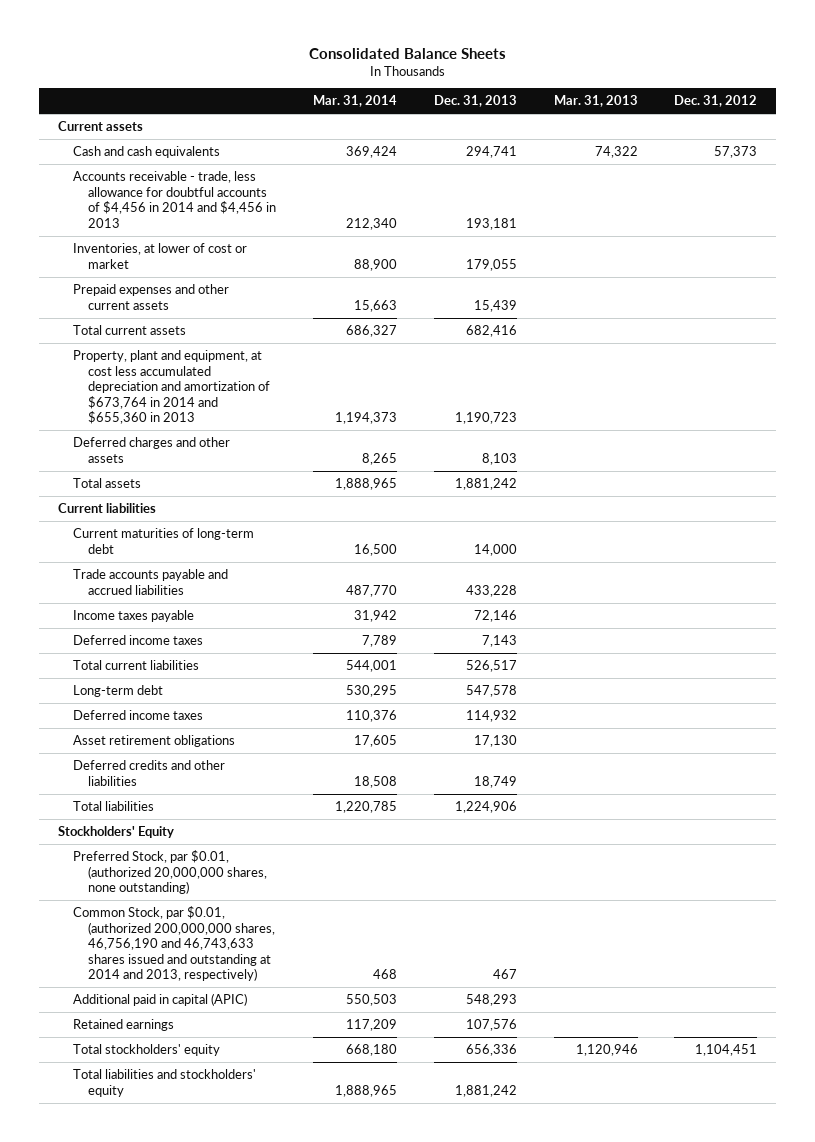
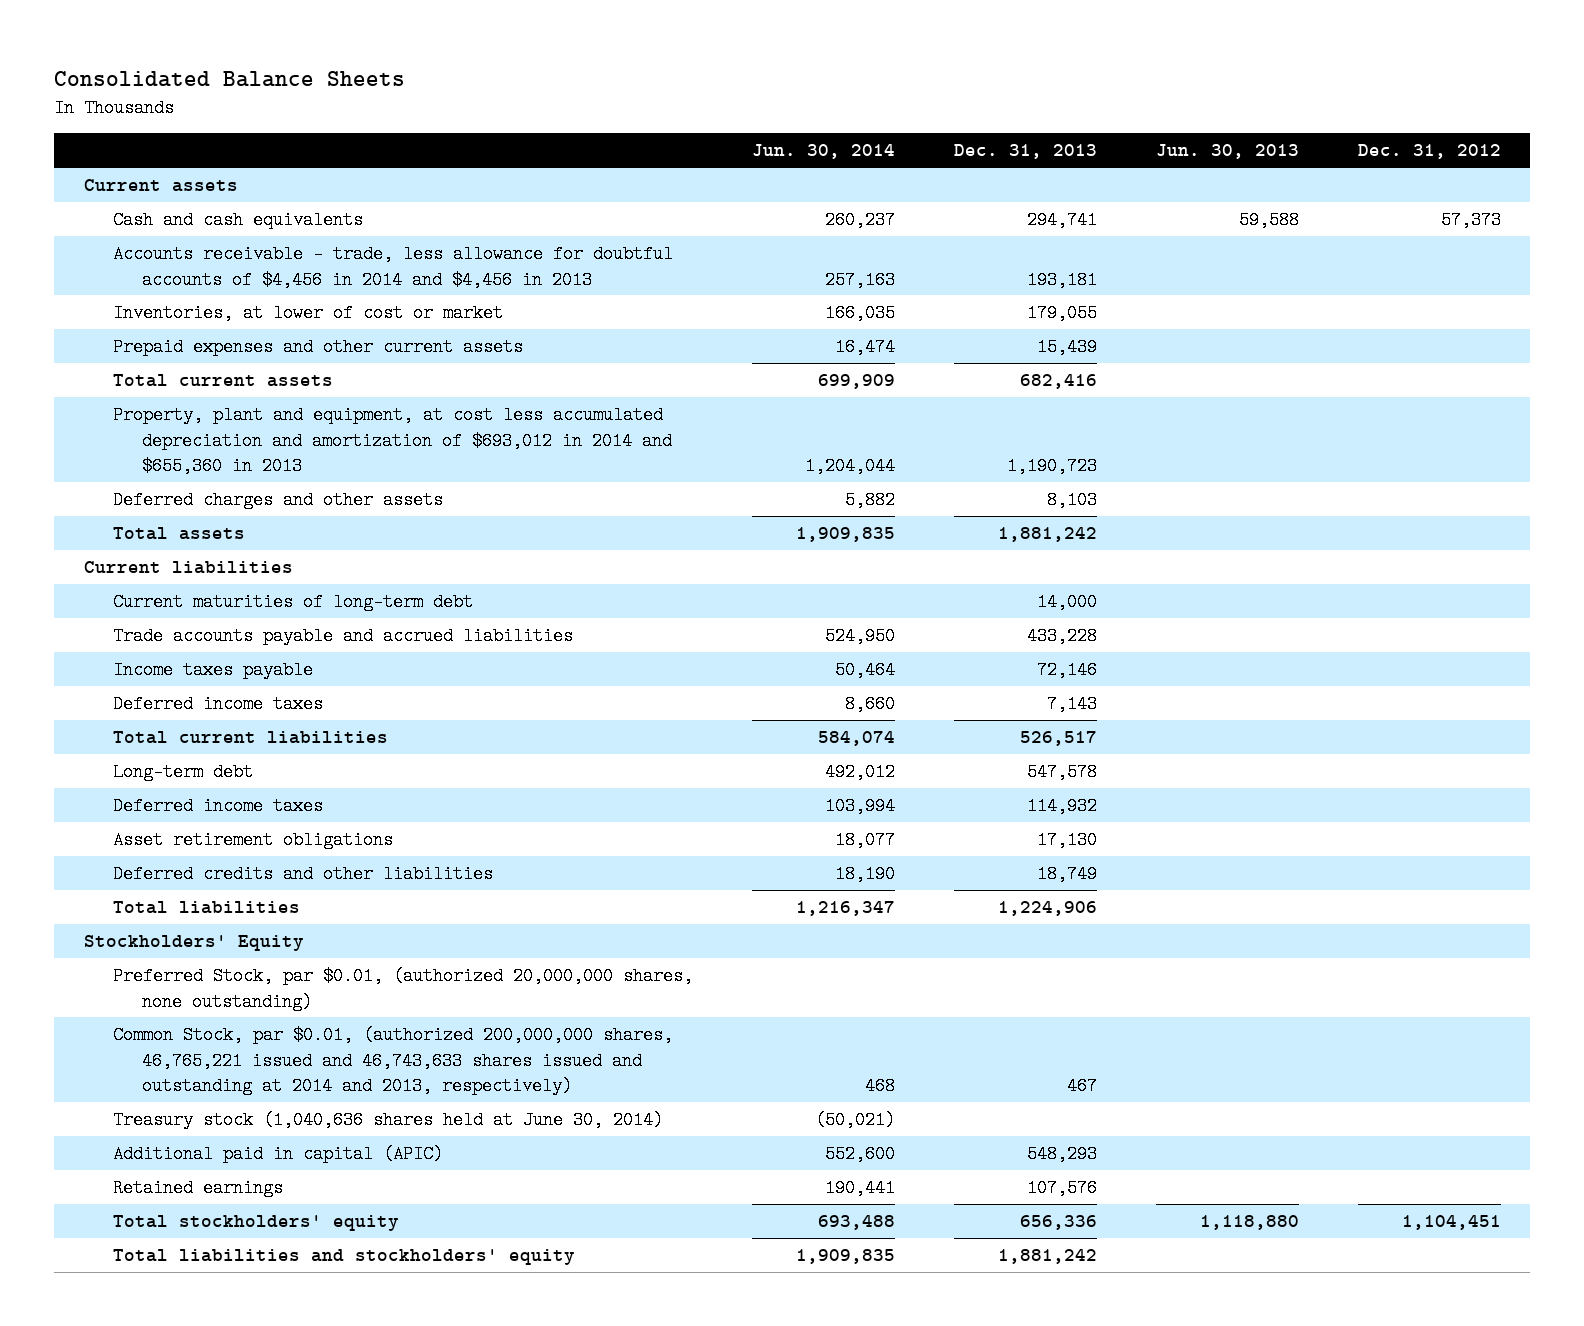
[313,94,398,107] Mar. 31, 2014 -> none
[553,94,638,107] Mar. 31, 2013 -> none
none -> [751,144,895,160] Jun. 30, 2014
none -> [1155,144,1299,160] Jun. 30, 2013
[73,350,271,425] Property, plant and equipment, at cost less accumulated depreciation and amortization of $673,764 in 2014 and $655,360 in 2013 -> [113,406,673,476] Property, plant and equipment, at cost less accumulated depreciation and amortization of $693,012 in 2014 and $655,360 in 2013
[73,906,276,982] Common Stock, par $0.01, (authorized 200,000,000 shares, 46,756,190 and 46,743,633 shares issued and outstanding at 2014 and 2013, respectively) -> [113,1026,674,1096] Common Stock, par $0.01, (authorized 200,000,000 shares, 46,765,221 issued and 46,743,633 shares issued and outstanding at 2014 and 2013, respectively)
none -> [113,1111,664,1130] Treasury stock (1,040,636 shares held at June 30, 2014)

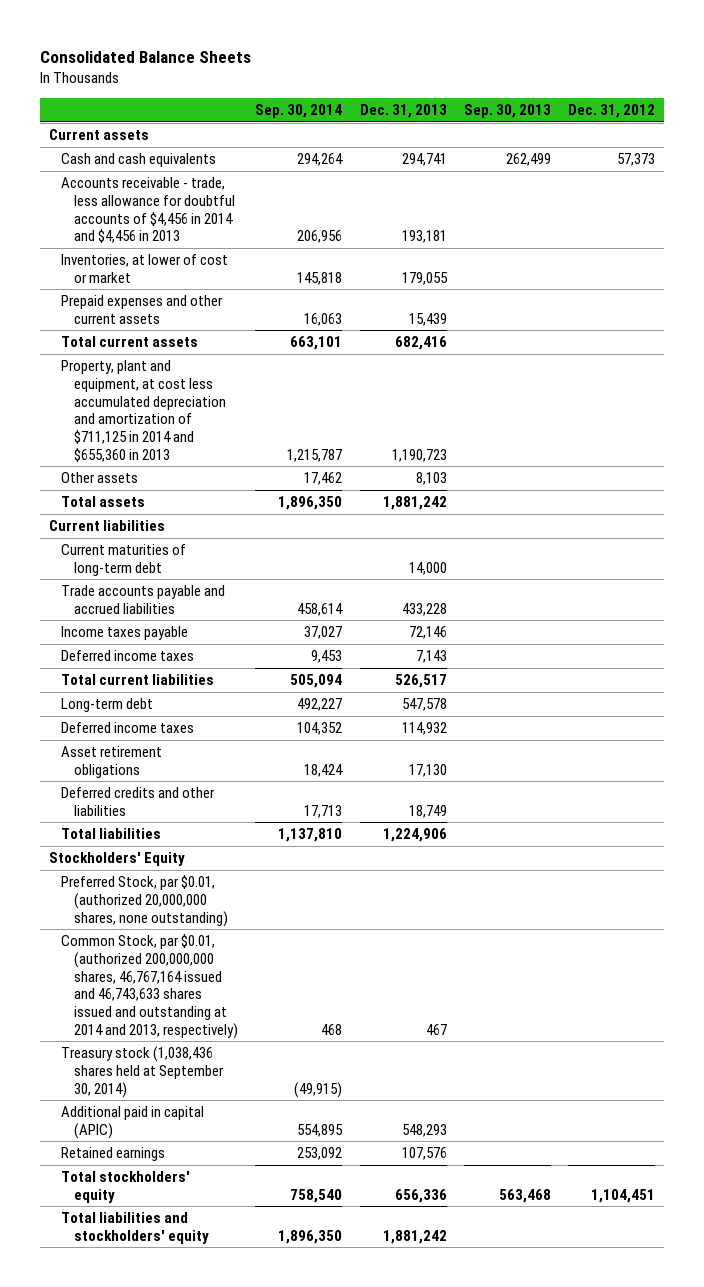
[751,144,895,160] Jun. 30, 2014 -> none
[1155,144,1299,160] Jun. 30, 2013 -> none
none -> [255,104,343,119] Sep. 30, 2014
none -> [464,104,552,119] Sep. 30, 2013
[113,406,673,476] Property, plant and equipment, at cost less accumulated depreciation and amortization of $693,012 in 2014 and $655,360 in 2013 -> [61,360,226,462] Property, plant and equipment, at cost less accumulated depreciation and amortization of $711,125 in 2014 and $655,360 in 2013
[113,491,444,510] Deferred charges and other assets -> [61,472,139,484] Other assets
[113,1026,674,1096] Common Stock, par $0.01, (authorized 200,000,000 shares, 46,765,221 issued and 46,743,633 shares issued and outstanding at 2014 and 2013, respectively) -> [61,934,238,1039] Common Stock, par $0.01, (authorized 200,000,000 shares, 46,767,164 issued and 46,743,633 shares issued and outstanding at 2014 and 2013, respectively)
[113,1111,664,1130] Treasury stock (1,040,636 shares held at June 30, 2014) -> [61,1046,224,1098] Treasury stock (1,038,436 shares held at September 30, 2014)

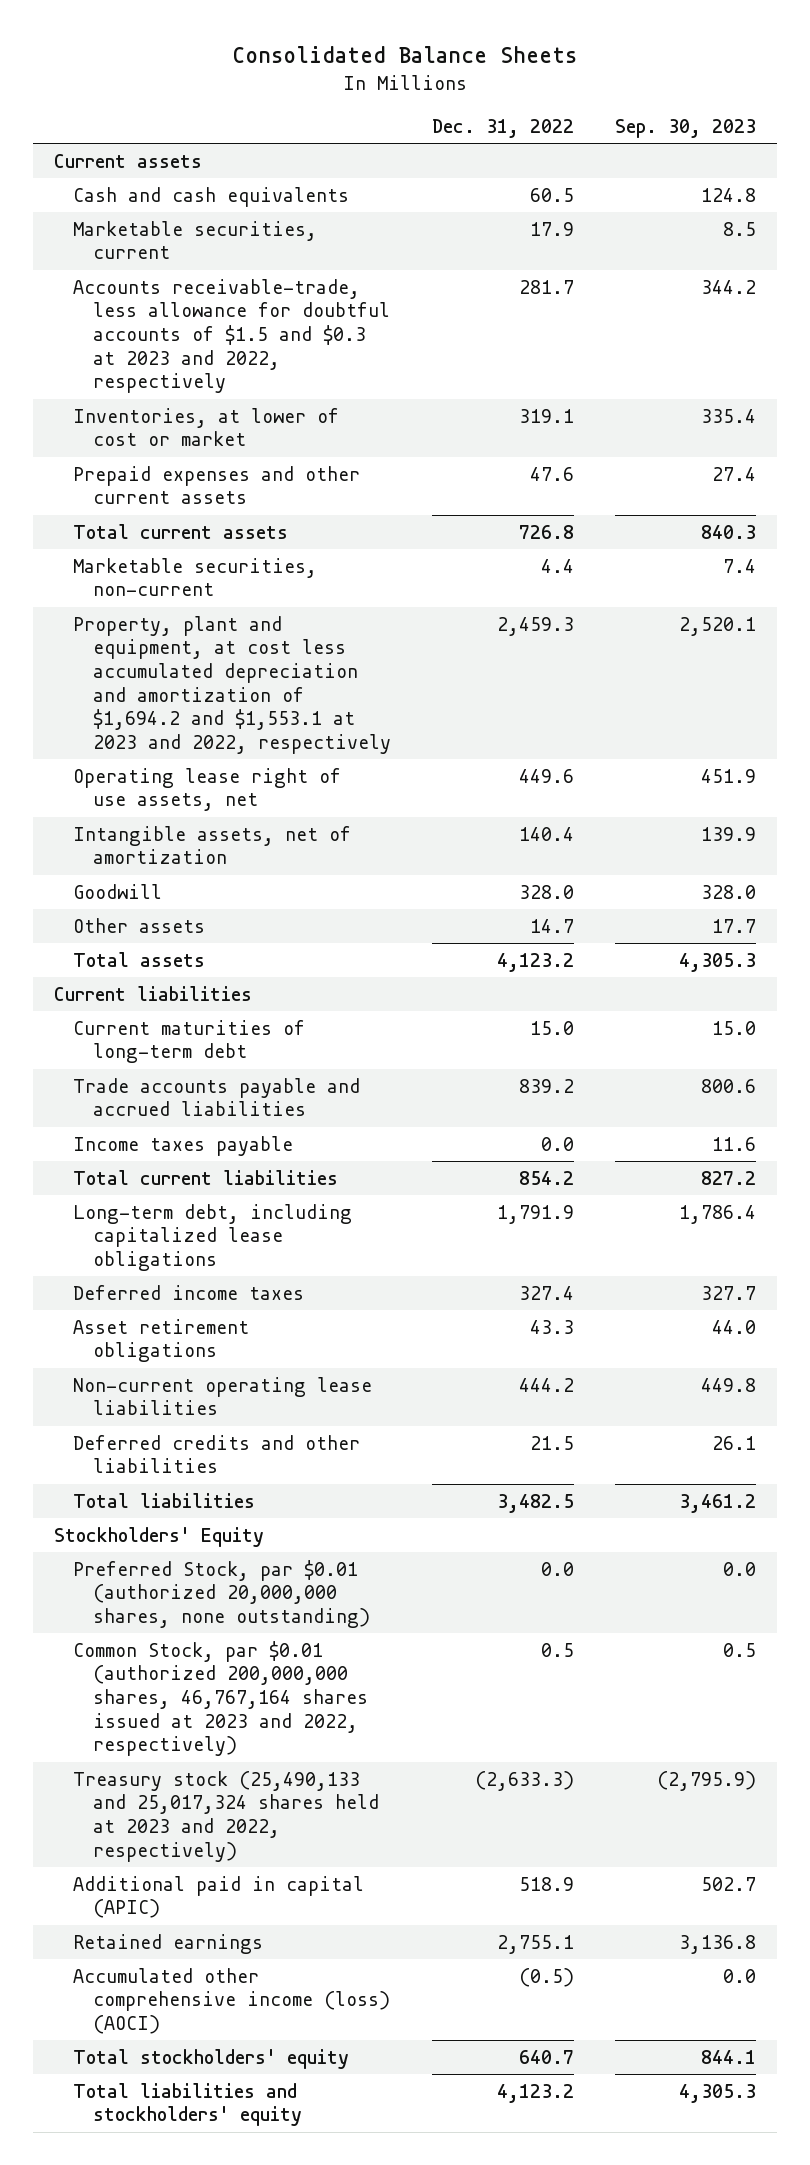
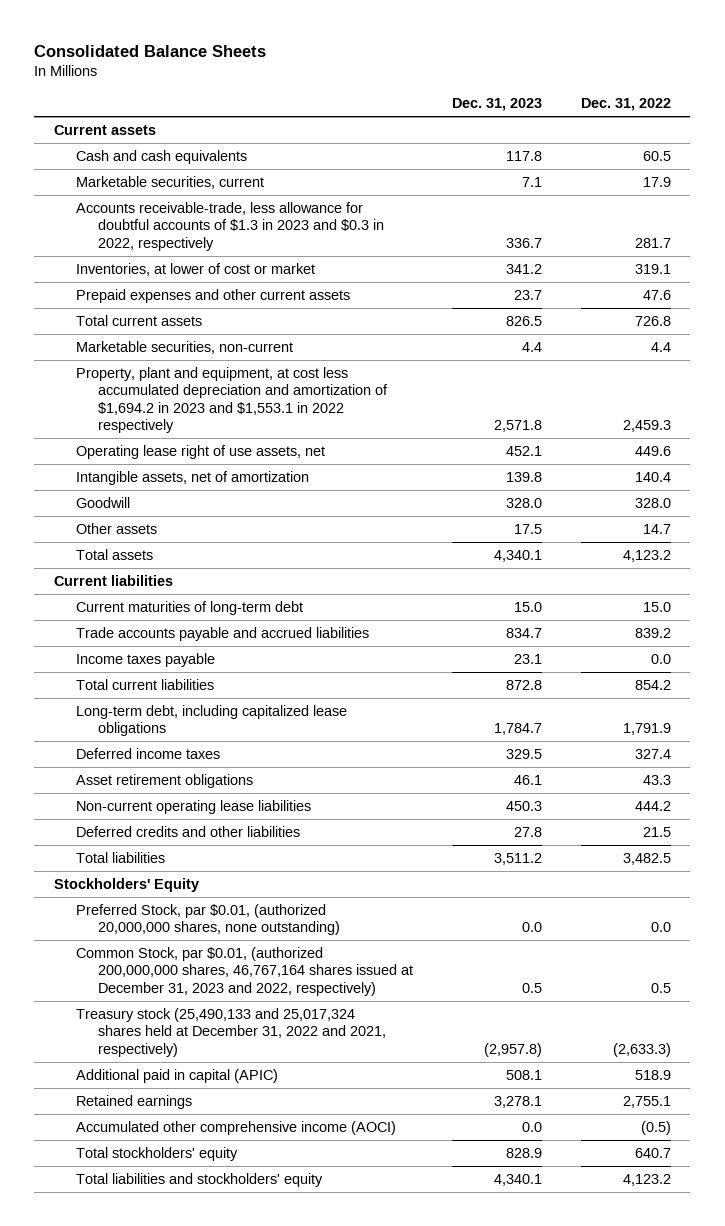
[615,118,757,138] Sep. 30, 2023 -> none
none -> [451,98,542,112] Dec. 31, 2023
[73,278,390,394] Accounts receivable-trade, less allowance for doubtful accounts of $1.5 and $0.3 at 2023 and 2022, respectively -> [75,201,384,251] Accounts receivable-trade, less allowance for doubtful accounts of $1.3 in 2023 and $0.3 in 2022, respectively
[73,615,391,754] Property, plant and equipment, at cost less accumulated depreciation and amortization of $1,694.2 and $1,553.1 at 2023 and 2022, respectively -> [75,366,388,434] Property, plant and equipment, at cost less accumulated depreciation and amortization of $1,694.2 in 2023 and $1,553.1 in 2022 respectively
[73,1559,370,1628] Preferred Stock, par $0.01 (authorized 20,000,000 shares, none outstanding) -> [75,903,340,936] Preferred Stock, par $0.01, (authorized 20,000,000 shares, none outstanding)
[73,1640,368,1757] Common Stock, par $0.01 (authorized 200,000,000 shares, 46,767,164 shares issued at 2023 and 2022, respectively) -> [75,946,413,996] Common Stock, par $0.01, (authorized 200,000,000 shares, 46,767,164 shares issued at December 31, 2023 and 2022, respectively)
[73,1770,379,1862] Treasury stock (25,490,133 and 25,017,324 shares held at 2023 and 2022, respectively) -> [75,1007,386,1057] Treasury stock (25,490,133 and 25,017,324 shares held at December 31, 2022 and 2021, respectively)
[73,1967,390,2034] Accumulated other comprehensive income (loss) (AOCI) -> [75,1120,396,1135] Accumulated other comprehensive income (AOCI)

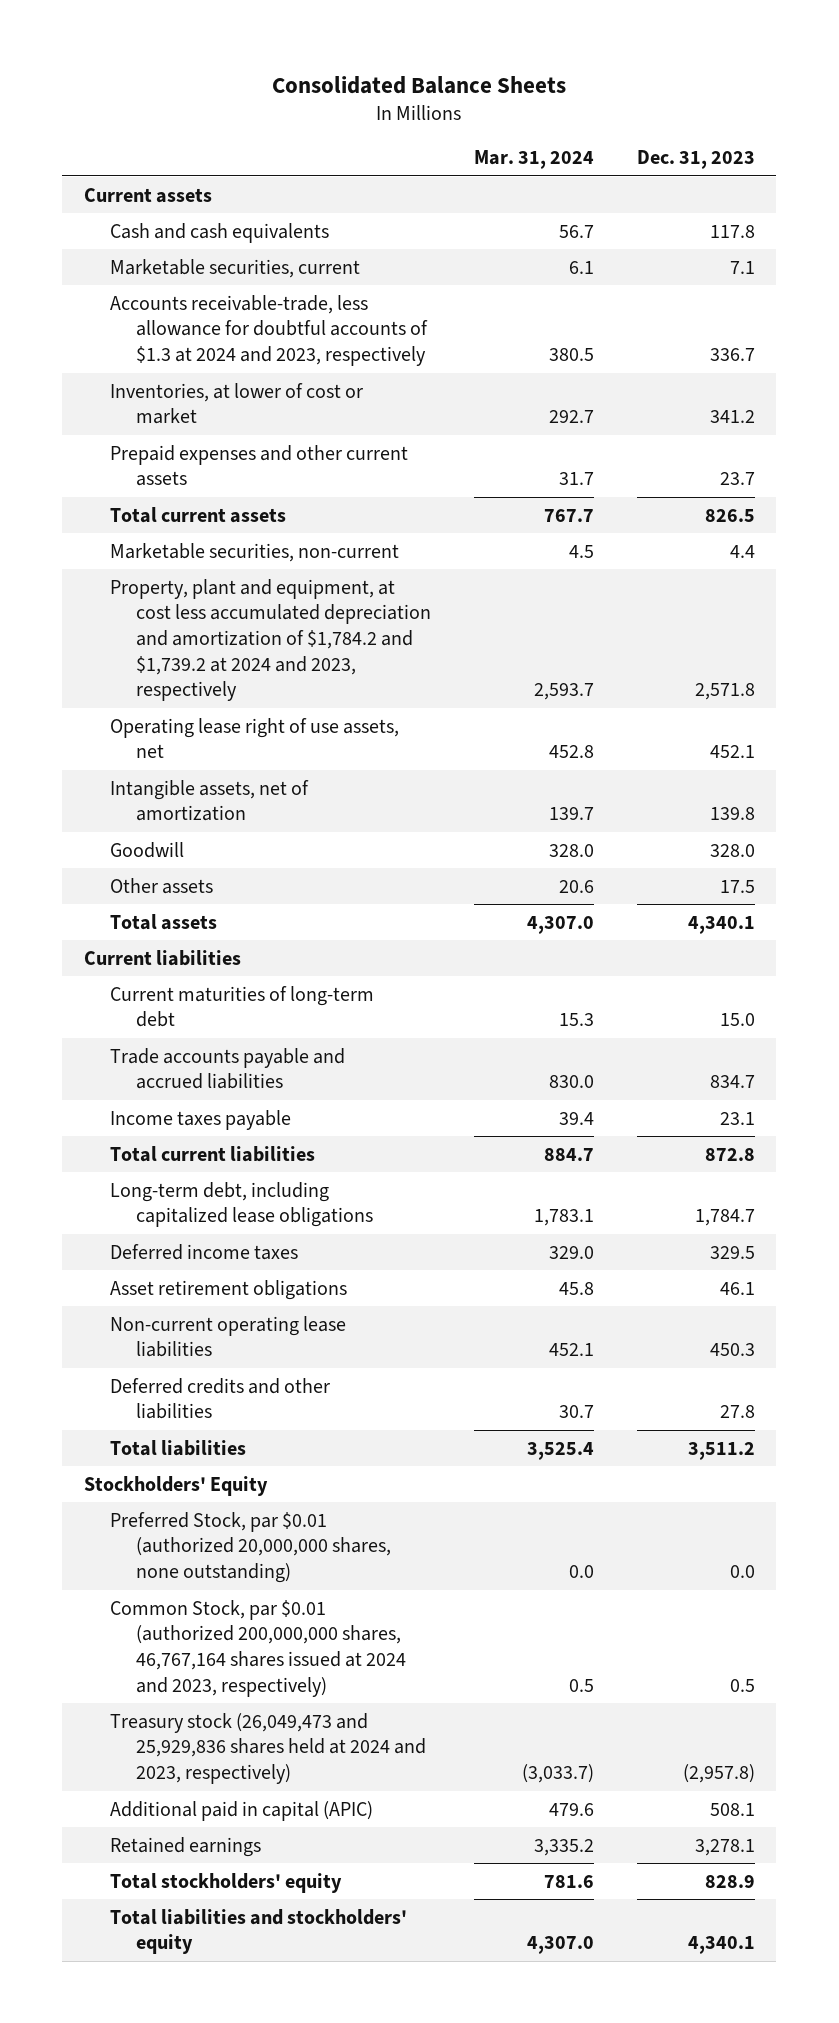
[580,98,671,112] Dec. 31, 2022 -> none
none -> [473,150,594,170] Mar. 31, 2024
[75,201,384,251] Accounts receivable-trade, less allowance for doubtful accounts of $1.3 in 2023 and $0.3 in 2022, respectively -> [109,294,428,366] Accounts receivable-trade, less allowance for doubtful accounts of $1.3 at 2024 and 2023, respectively
[75,366,388,434] Property, plant and equipment, at cost less accumulated depreciation and amortization of $1,694.2 in 2023 and $1,553.1 in 2022 respectively -> [109,578,431,702] Property, plant and equipment, at cost less accumulated depreciation and amortization of $1,784.2 and $1,739.2 at 2024 and 2023, respectively
[75,903,340,936] Preferred Stock, par $0.01, (authorized 20,000,000 shares, none outstanding) -> [109,1511,391,1583] Preferred Stock, par $0.01 (authorized 20,000,000 shares, none outstanding)
[75,946,413,996] Common Stock, par $0.01, (authorized 200,000,000 shares, 46,767,164 shares issued at December 31, 2023 and 2022, respectively) -> [109,1599,406,1697] Common Stock, par $0.01 (authorized 200,000,000 shares, 46,767,164 shares issued at 2024 and 2023, respectively)
[75,1007,386,1057] Treasury stock (25,490,133 and 25,017,324 shares held at December 31, 2022 and 2021, respectively) -> [109,1712,426,1784] Treasury stock (26,049,473 and 25,929,836 shares held at 2024 and 2023, respectively)
[75,1120,396,1135] Accumulated other comprehensive income (AOCI) -> none

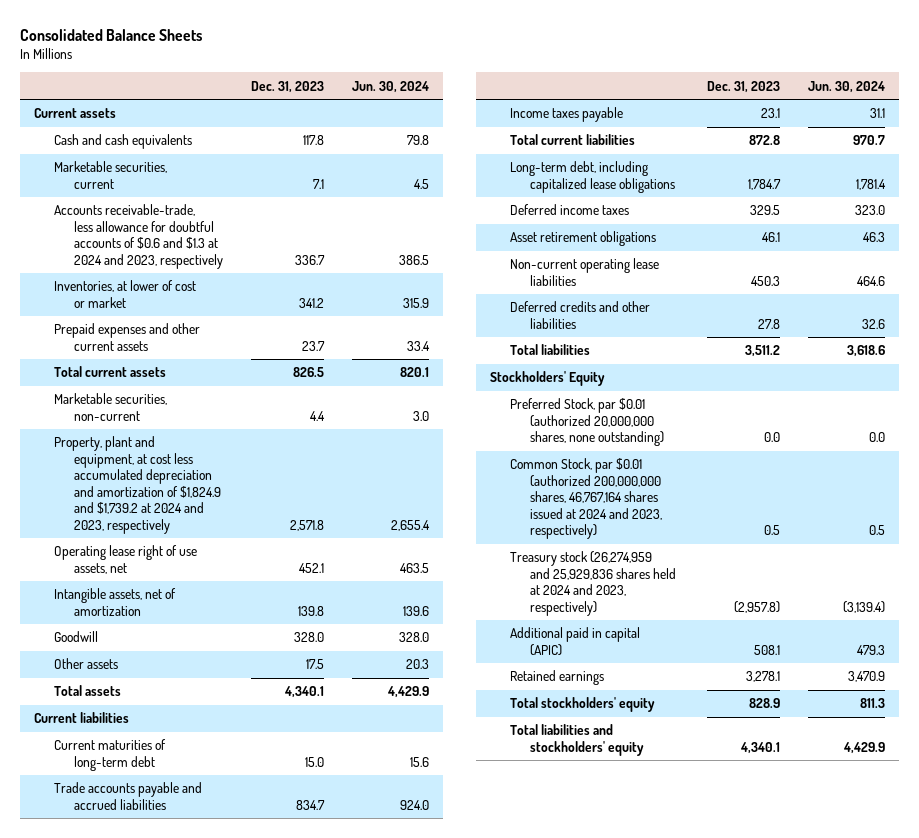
[473,150,594,170] Mar. 31, 2024 -> none
none -> [351,80,429,93] Jun. 30, 2024
[109,294,428,366] Accounts receivable-trade, less allowance for doubtful accounts of $1.3 at 2024 and 2023, respectively -> [54,204,223,269] Accounts receivable-trade, less allowance for doubtful accounts of $0.6 and $1.3 at 2024 and 2023, respectively
[109,578,431,702] Property, plant and equipment, at cost less accumulated depreciation and amortization of $1,784.2 and $1,739.2 at 2024 and 2023, respectively -> [54,436,221,534] Property, plant and equipment, at cost less accumulated depreciation and amortization of $1,824.9 and $1,739.2 at 2024 and 2023, respectively
[109,1712,426,1784] Treasury stock (26,049,473 and 25,929,836 shares held at 2024 and 2023, respectively) -> [510,551,676,616] Treasury stock (26,274,959 and 25,929,836 shares held at 2024 and 2023, respectively)

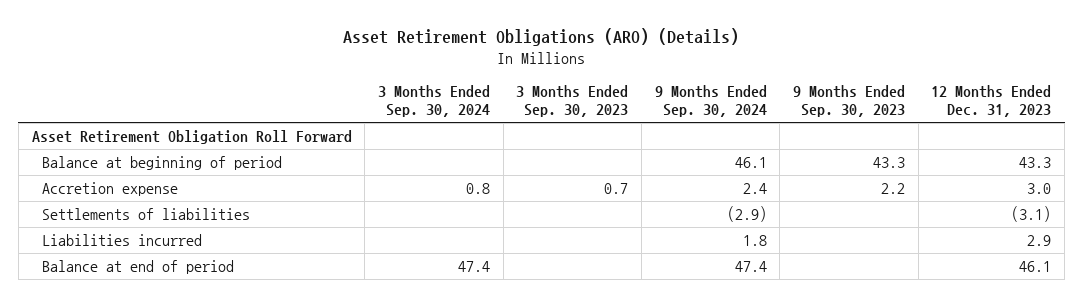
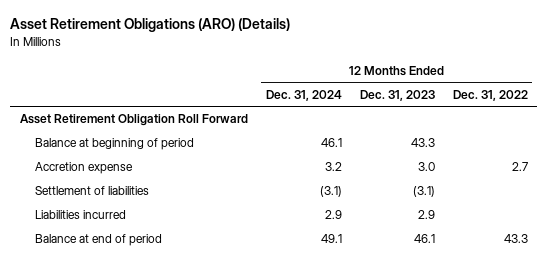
[377,85,490,117] 3 Months Ended Sep. 30, 2024 -> none
[516,85,629,117] 3 Months Ended Sep. 30, 2023 -> none
[654,85,767,117] 9 Months Ended Sep. 30, 2024 -> none
[793,85,906,117] 9 Months Ended Sep. 30, 2023 -> none
none -> [265,89,342,101] Dec. 31, 2024
none -> [452,89,528,101] Dec. 31, 2022
[42,208,251,221] Settlements of liabilities -> [34,186,149,196] Settlement of liabilities

